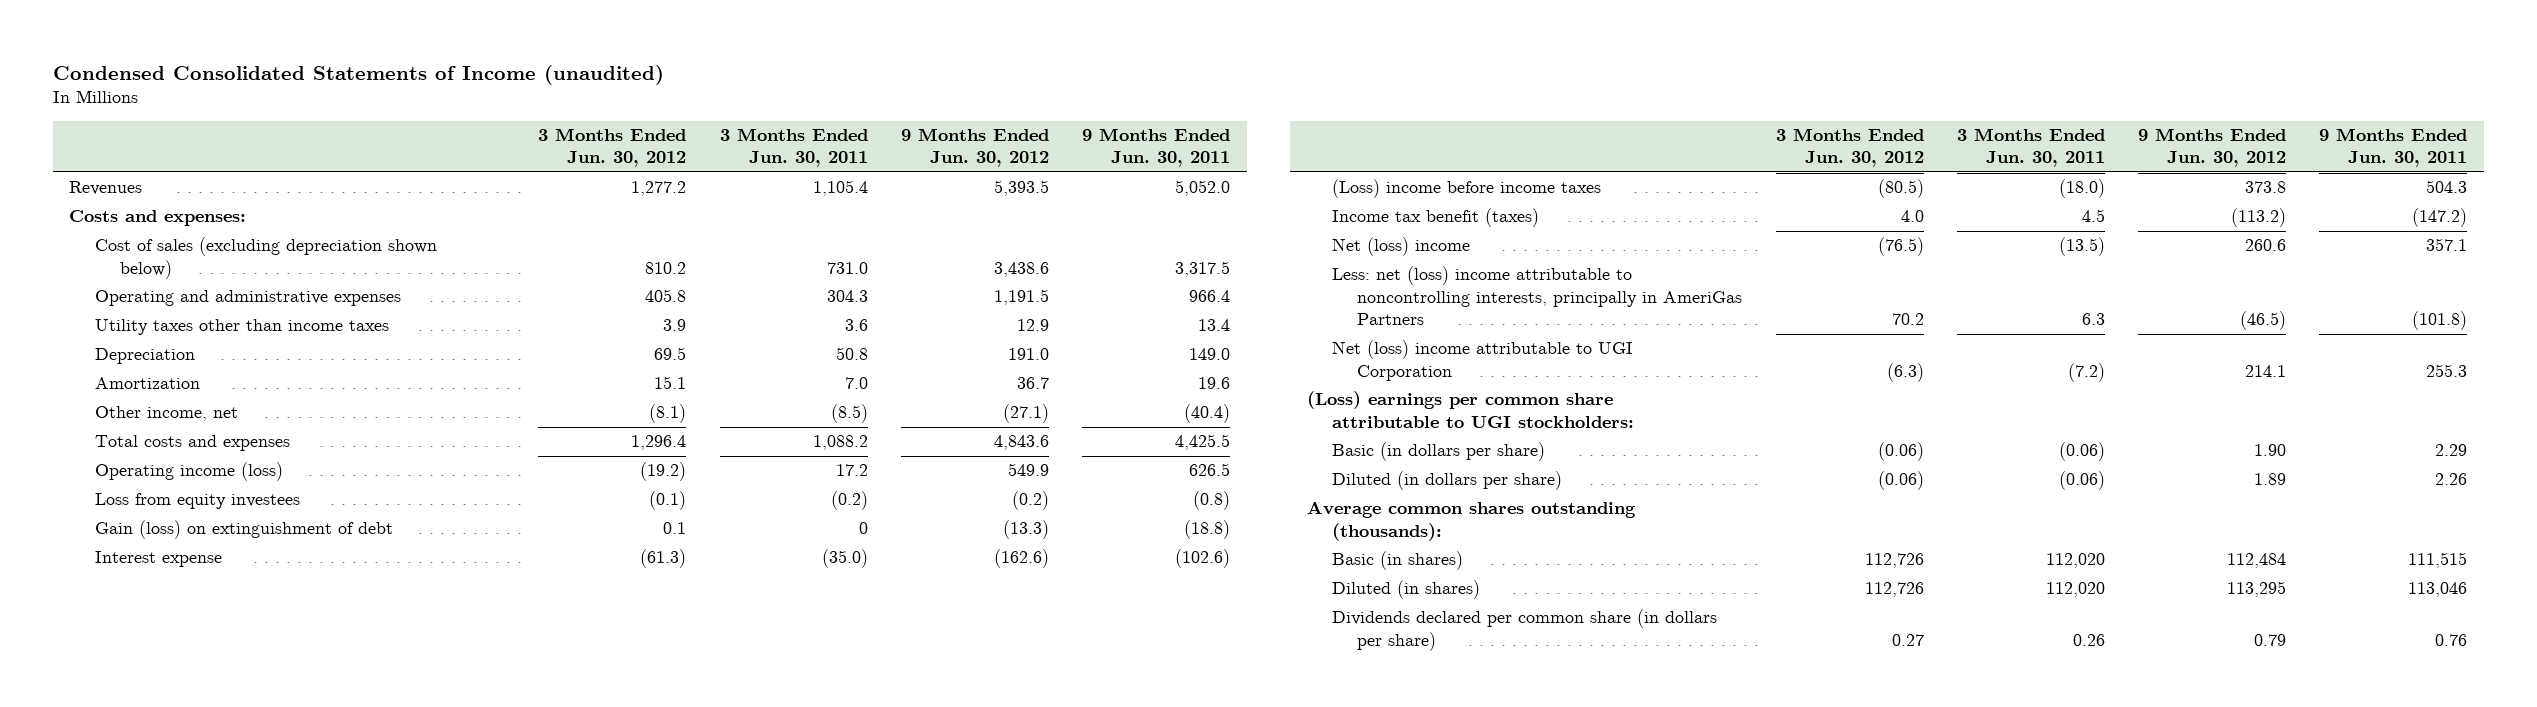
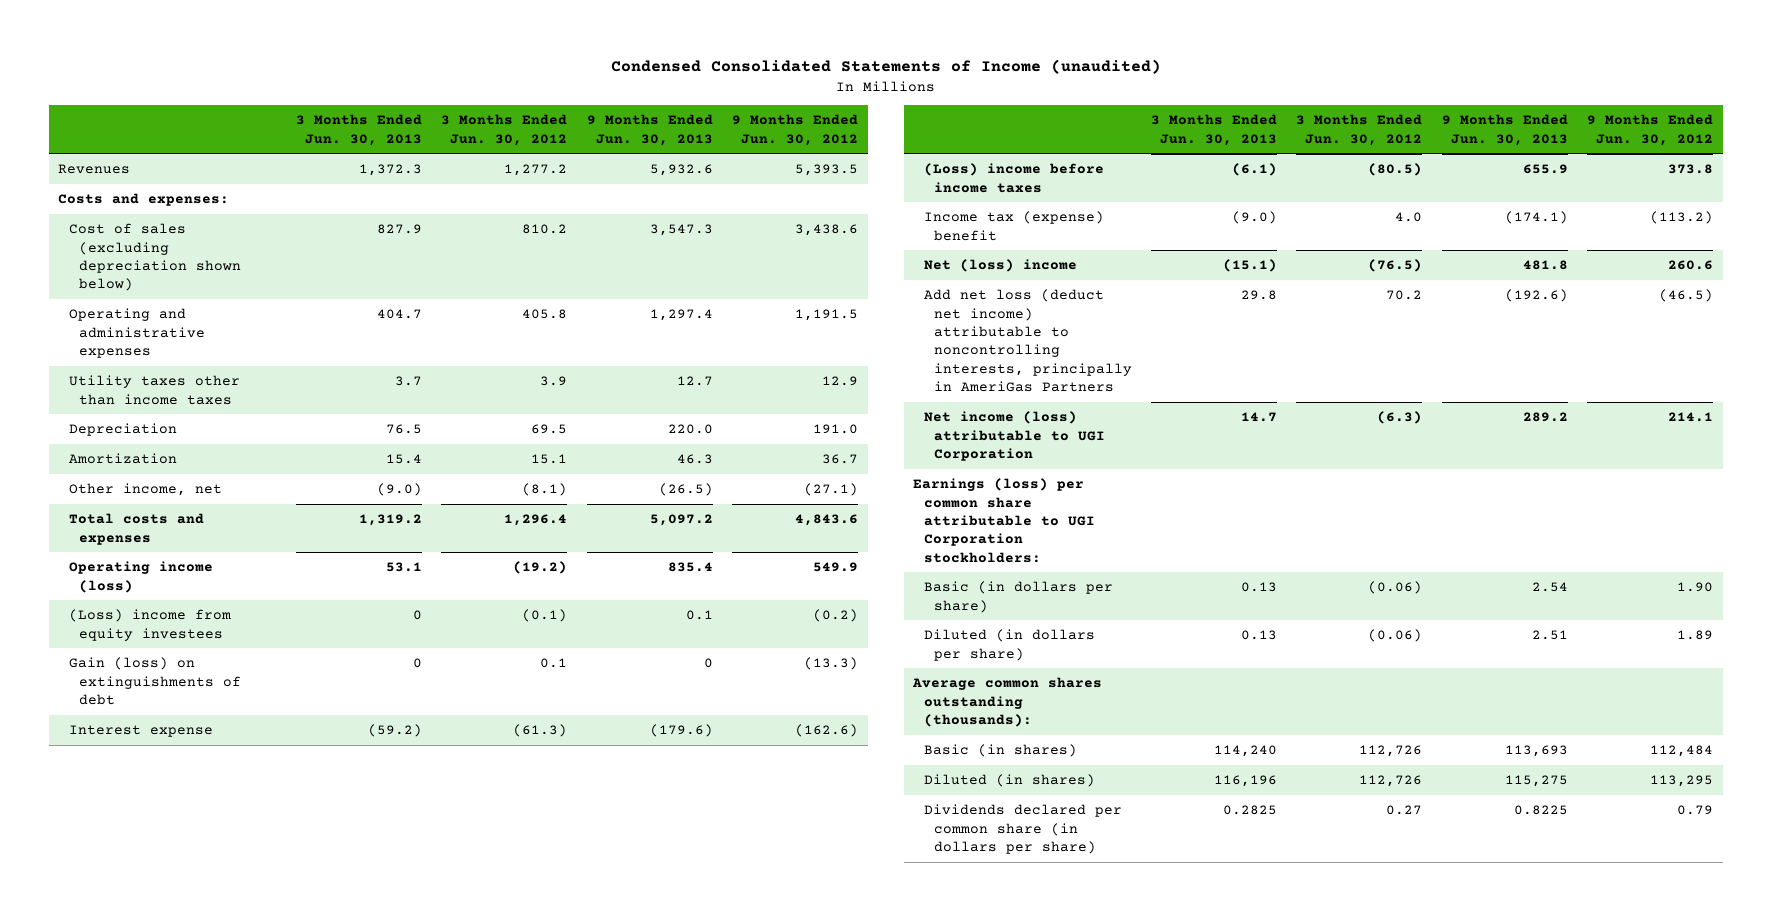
[719,127,868,168] 3 Months Ended Jun. 30, 2011 -> none
[1082,127,1231,168] 9 Months Ended Jun. 30, 2011 -> none
none -> [296,114,423,146] 3 Months Ended Jun. 30, 2013
none -> [586,114,713,146] 9 Months Ended Jun. 30, 2013
[94,493,300,510] Loss from equity investees -> [68,609,231,641] (Loss) income from equity investees
[94,520,393,540] Gain (loss) on extinguishment of debt -> [68,657,241,705] Gain (loss) on extinguishments of debt
[1332,208,1540,228] Income tax benefit (taxes) -> [923,211,1104,241] Income tax (expense) benefit
[1332,266,1743,326] Less: net (loss) income attributable to noncontrolling interests, principally in AmeriGas Partners -> [923,289,1132,393] Add net loss (deduct net income) attributable to noncontrolling interests, principally in AmeriGas Partners
[1332,340,1634,381] Net (loss) income attributable to UGI Corporation -> [923,411,1105,461] Net income (loss) attributable to UGI Corporation
[1306,391,1635,428] (Loss) earnings per common share attributable to UGI stockholders: -> [913,478,1095,563] Earnings (loss) per common share attributable to UGI Corporation stockholders:

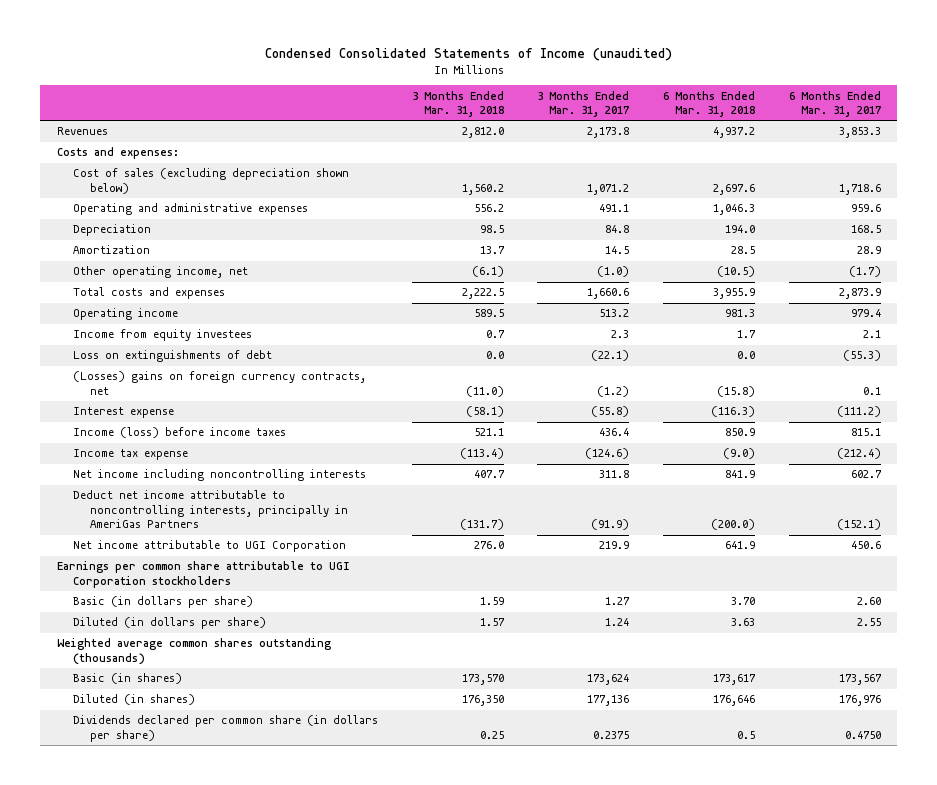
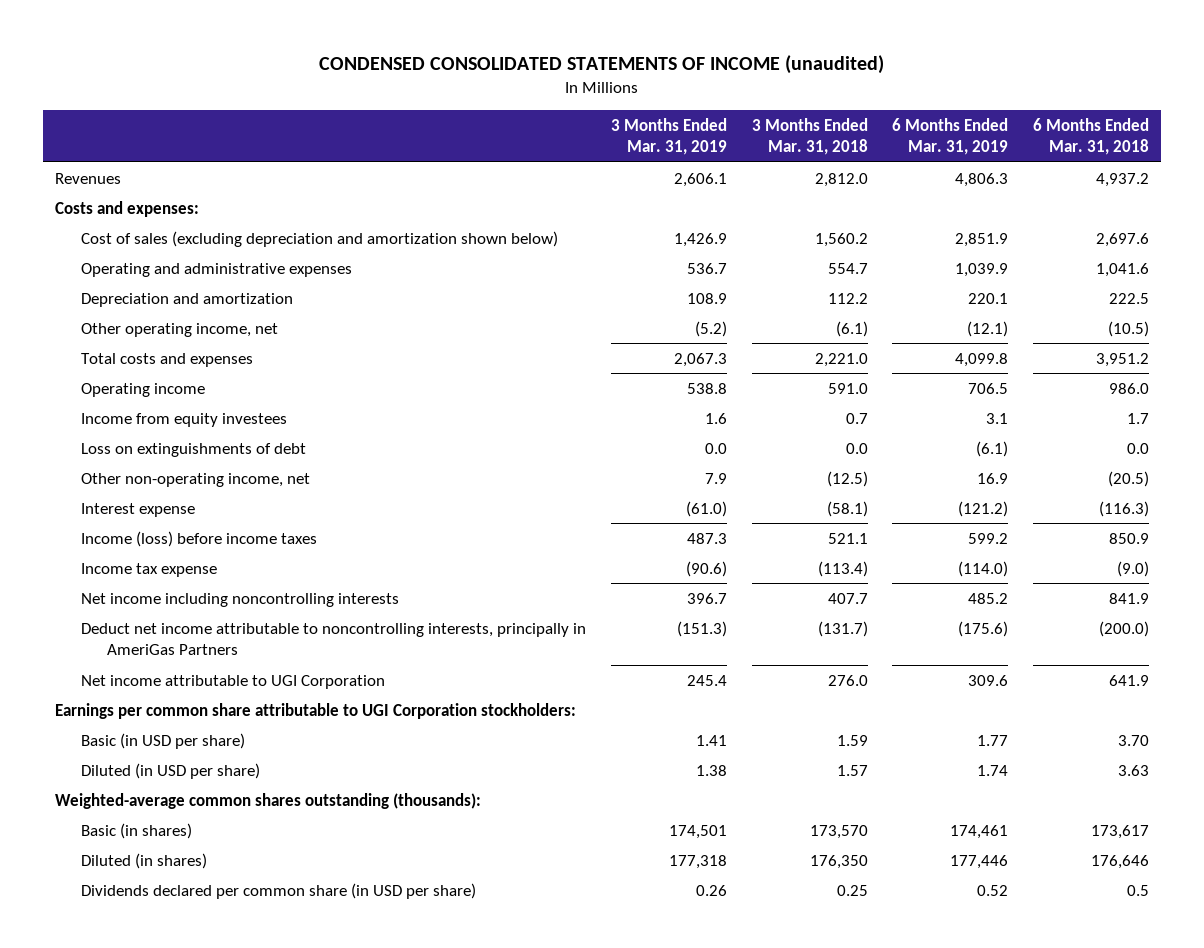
[264,47,672,61] Condensed Consolidated Statements of Income (unaudited) -> [319,54,885,74] CONDENSED CONSOLIDATED STATEMENTS OF INCOME (unaudited)
[537,90,630,118] 3 Months Ended Mar. 31, 2017 -> none
[788,90,881,118] 6 Months Ended Mar. 31, 2017 -> none
none -> [610,117,727,156] 3 Months Ended Mar. 31, 2019
none -> [892,117,1009,156] 6 Months Ended Mar. 31, 2019
[73,224,152,237] Depreciation -> none
[73,245,151,255] Amortization -> none
[73,168,350,194] Cost of sales (excluding depreciation shown below) -> [81,230,559,247] Cost of sales (excluding depreciation and amortization shown below)
[473,204,504,213] 556.2 -> [827,262,868,274] 554.7
[713,204,756,216] 1,046.3 -> [1095,262,1149,277] 1,041.6
none -> [81,292,294,307] Depreciation and amortization
[461,288,504,300] 2,222.5 -> [814,352,868,367] 2,221.0
[713,288,756,300] 3,955.9 -> [1095,352,1149,367] 3,951.2
[473,309,504,318] 589.5 -> [827,382,868,394] 591.0
[725,309,756,318] 981.3 -> [1108,382,1149,394] 986.0
[73,371,367,395] (Losses) gains on foreign currency contracts, net -> none
none -> [81,472,311,487] Other non-operating income, net
[56,561,350,588] Earnings per common share attributable to UGI Corporation stockholders -> [55,702,577,719] Earnings per common share attributable to UGI Corporation stockholders:
[73,596,254,609] Basic (in dollars per share) -> [81,732,246,749] Basic (in USD per share)
[73,617,267,630] Diluted (in dollars per share) -> [81,762,261,779] Diluted (in USD per share)
[56,638,331,665] Weighted average common shares outstanding (thousands) -> [55,792,482,809] Weighted-average common shares outstanding (thousands):
[73,715,379,742] Dividends declared per common share (in dollars per share) -> [81,882,477,899] Dividends declared per common share (in USD per share)

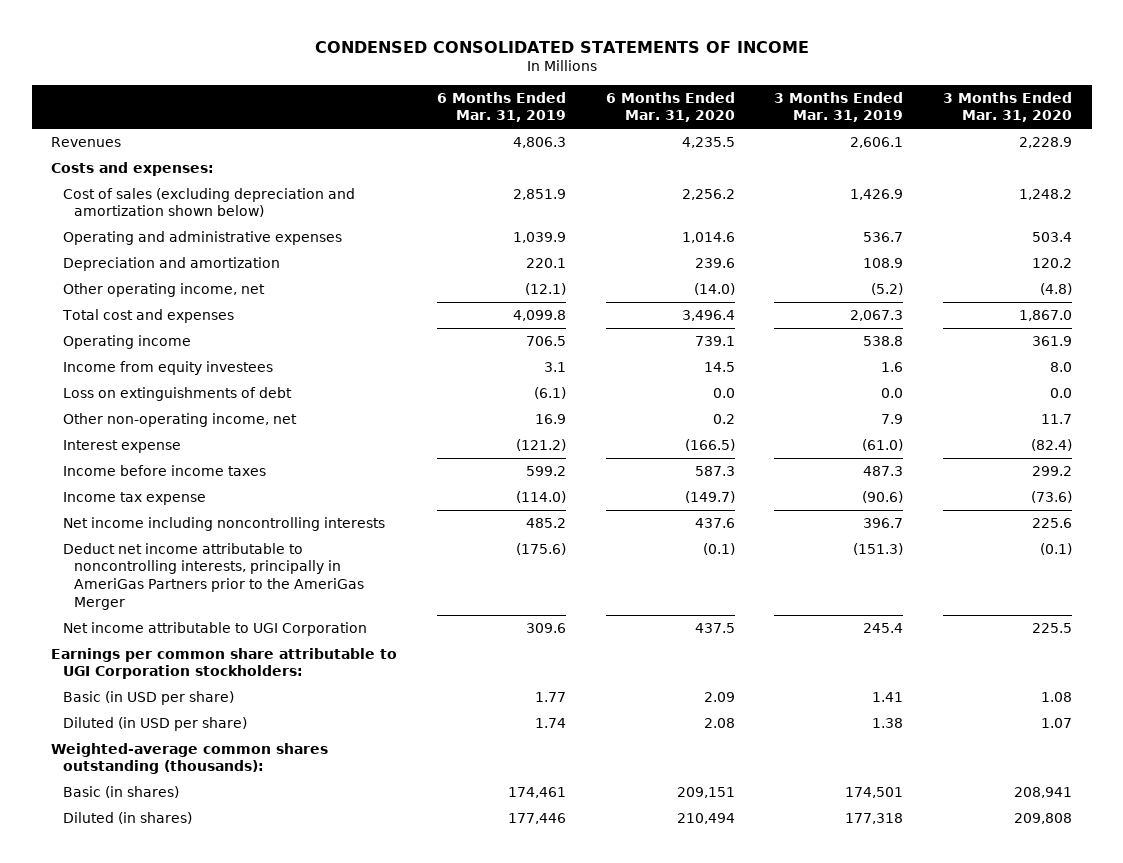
[319,54,885,74] CONDENSED CONSOLIDATED STATEMENTS OF INCOME (unaudited) -> [314,40,809,53] CONDENSED CONSOLIDATED STATEMENTS OF INCOME
[751,117,868,156] 3 Months Ended Mar. 31, 2018 -> none
[1032,117,1149,156] 6 Months Ended Mar. 31, 2018 -> none
none -> [605,91,735,123] 6 Months Ended Mar. 31, 2020
none -> [942,91,1072,123] 3 Months Ended Mar. 31, 2020
[81,352,254,367] Total costs and expenses -> [61,308,234,323] Total cost and expenses
[81,530,318,547] Income (loss) before income taxes -> [62,464,266,476] Income before income taxes
[81,622,587,656] Deduct net income attributable to noncontrolling interests, principally in AmeriGas Partners -> [62,542,365,610] Deduct net income attributable to noncontrolling interests, principally in AmeriGas Partners prior to the AmeriGas Merger
[81,882,477,899] Dividends declared per common share (in USD per share) -> none

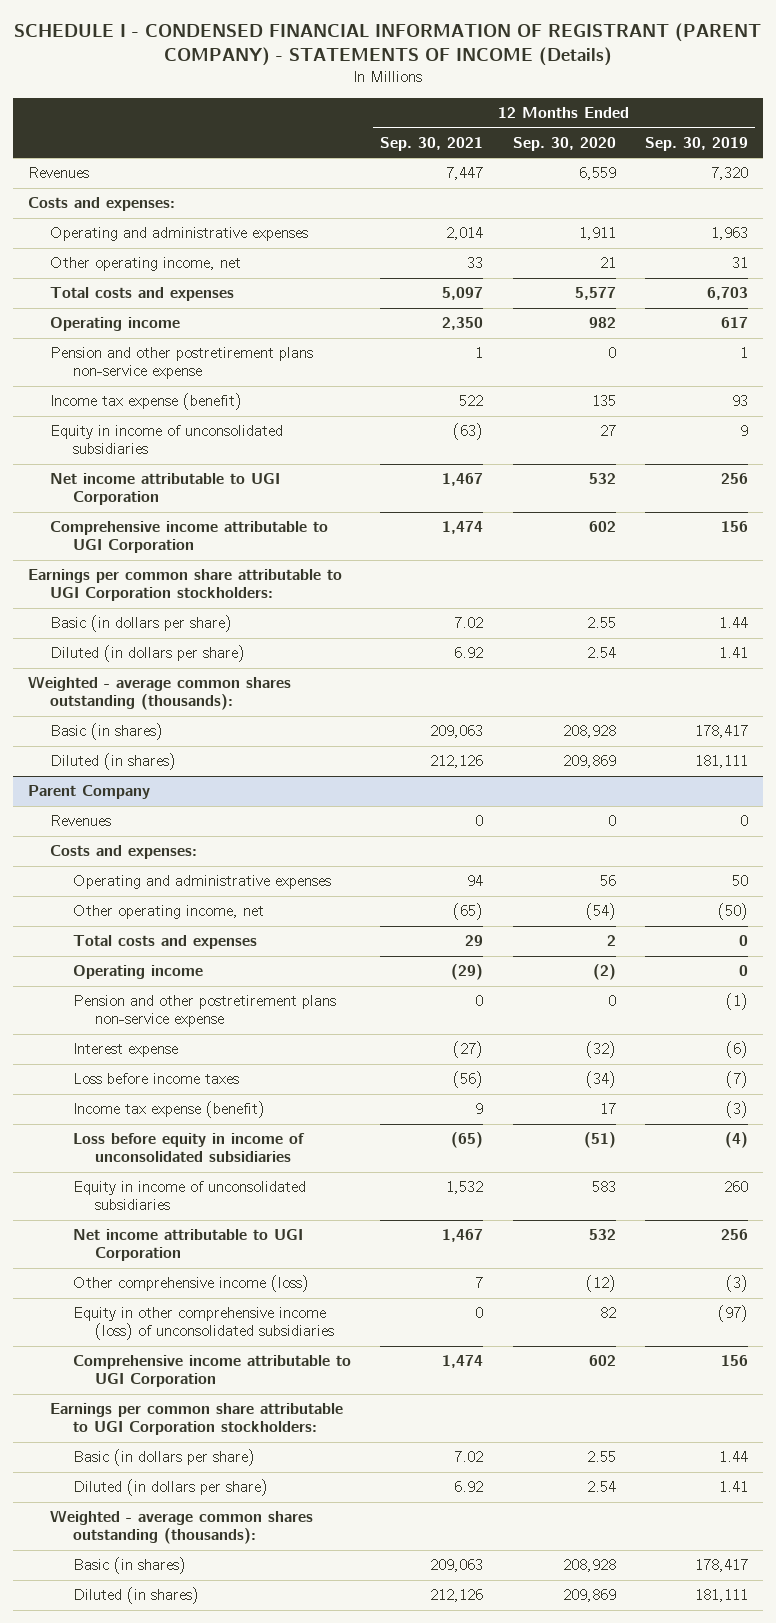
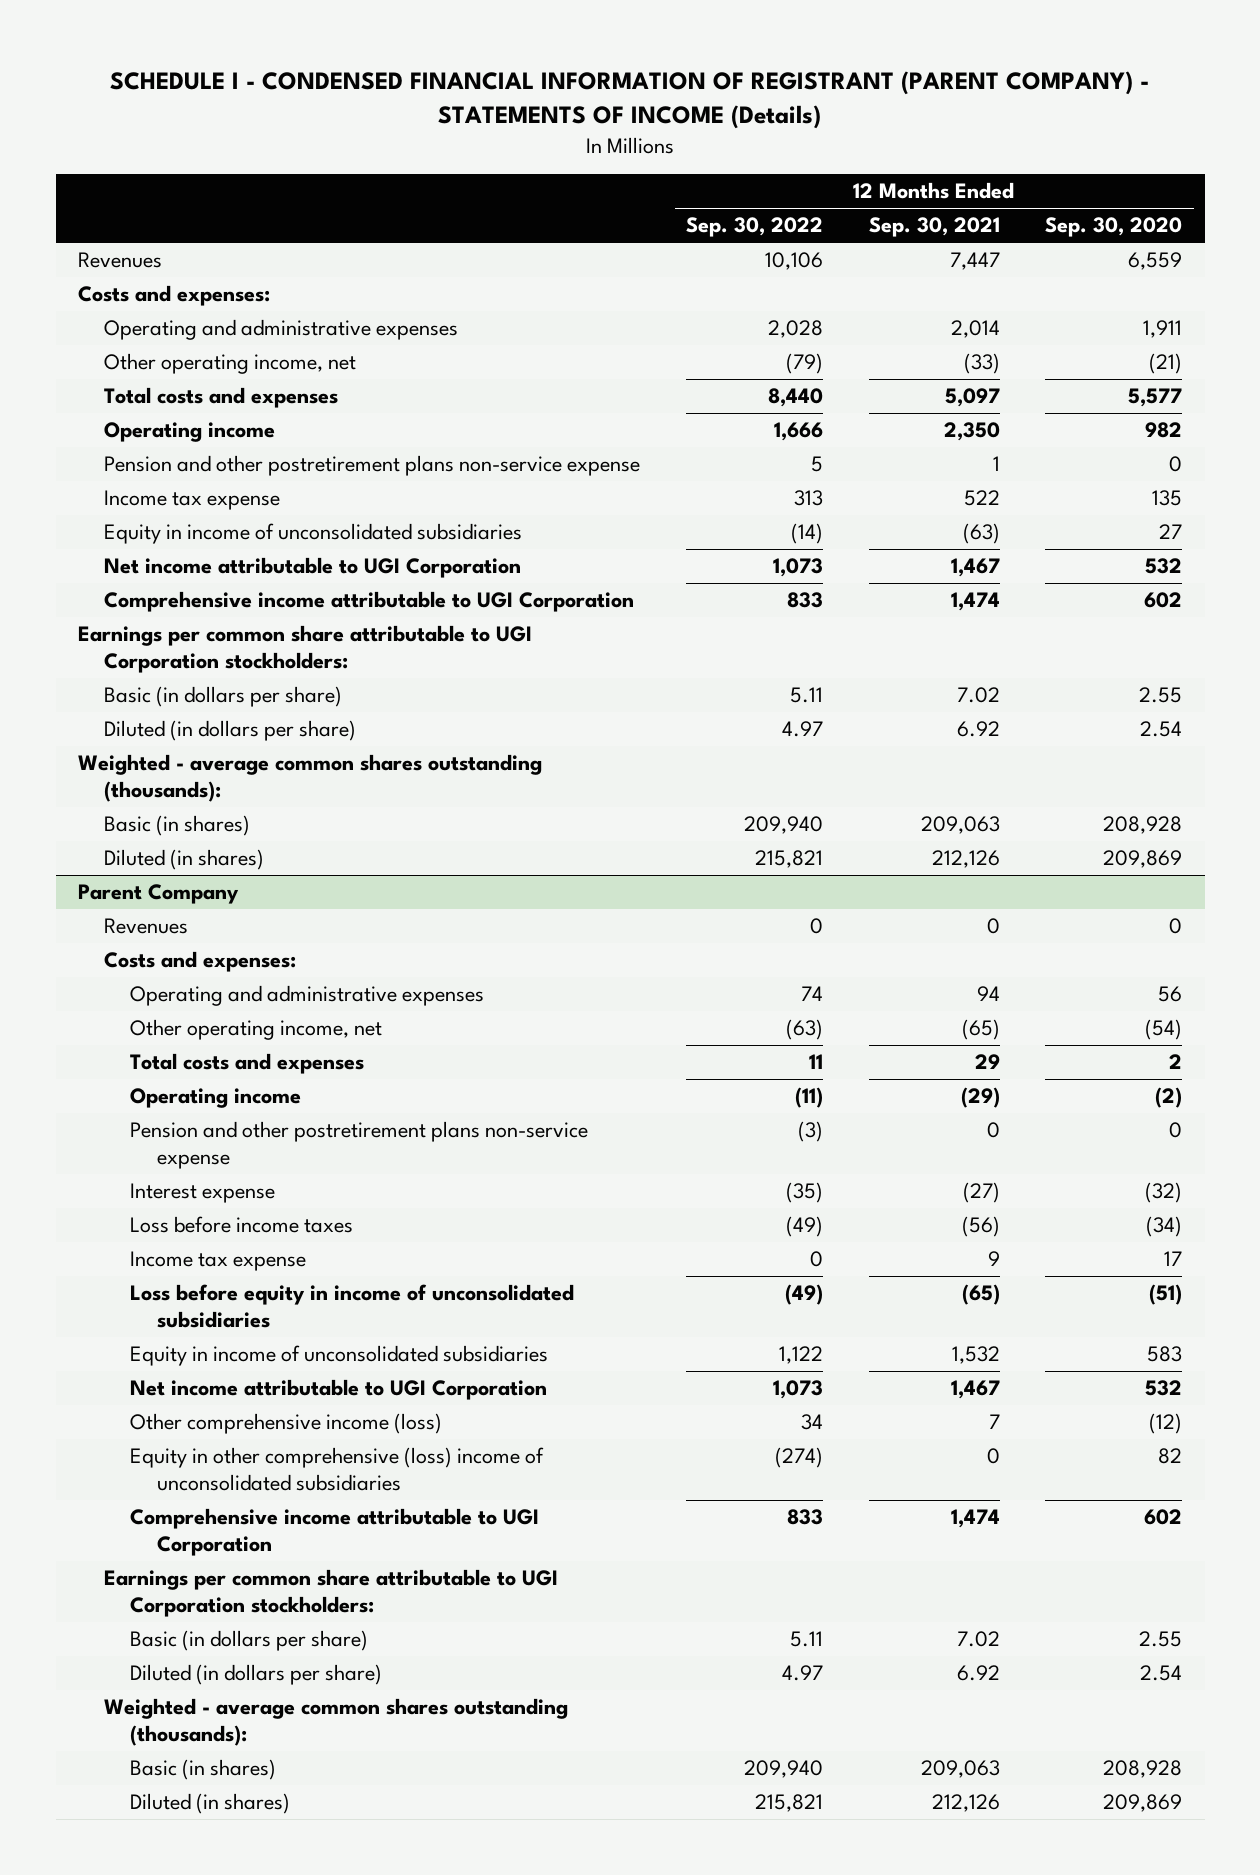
[645,136,749,151] Sep. 30, 2019 -> none
none -> [685,217,823,238] Sep. 30, 2022
[467,257,484,269] 33 -> [963,353,1000,375] (33)
[599,257,616,269] 21 -> [1149,353,1183,375] (21)
[50,393,243,411] Income tax expense (benefit) -> [104,490,281,511] Income tax expense
[72,1101,265,1119] Income tax expense (benefit) -> [130,1251,307,1272] Income tax expense
[72,1307,335,1341] Equity in other comprehensive income (loss) of unconsolidated subsidiaries -> [130,1447,545,1492] Equity in other comprehensive (loss) income of unconsolidated subsidiaries

